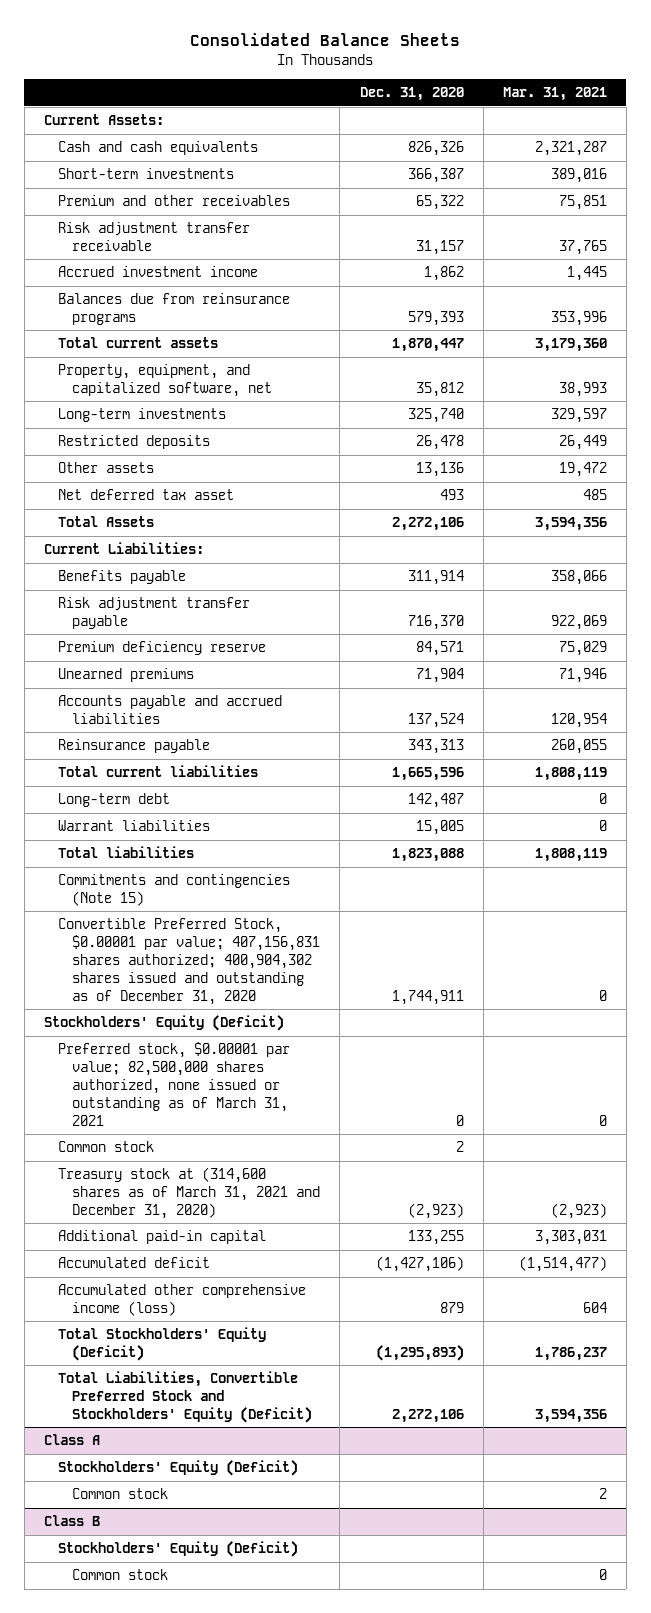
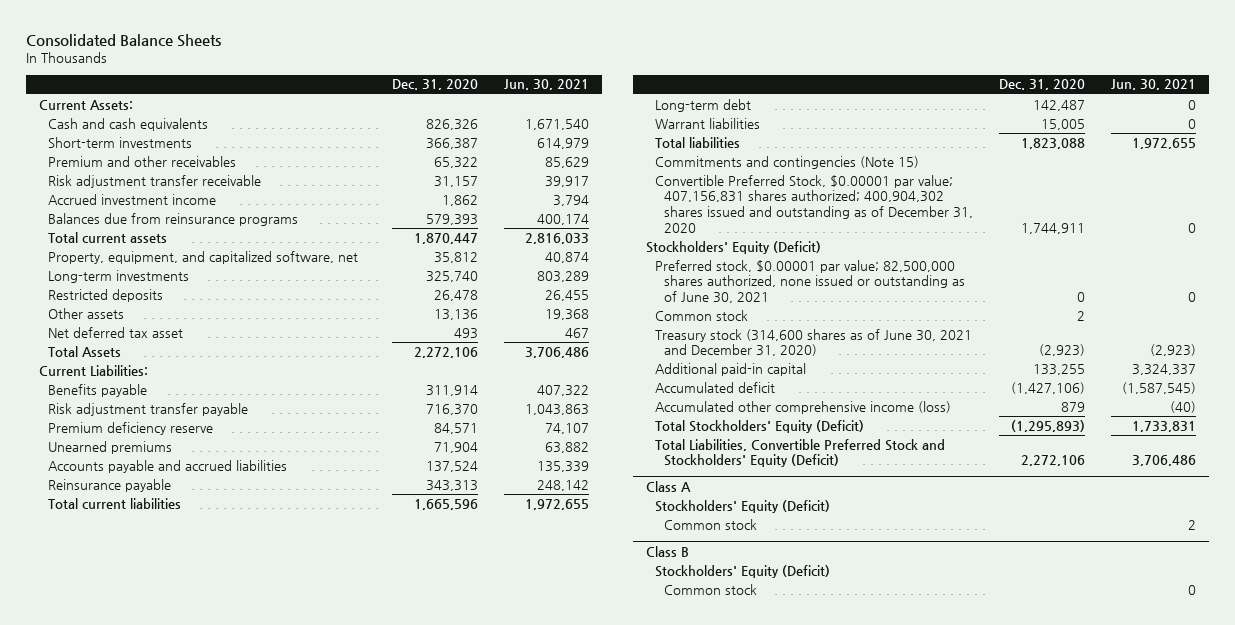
[502,87,607,102] Mar. 31, 2021 -> none
none -> [503,79,589,91] Jun. 30, 2021
[58,1042,291,1126] Preferred stock, $0.00001 par value; 82,500,000 shares authorized, none issued or outstanding as of March 31, 2021 -> [655,259,966,304] Preferred stock, $0.00001 par value; 82,500,000 shares authorized, none issued or outstanding as of June 30, 2021
[58,1167,321,1219] Treasury stock at (314,600 shares as of March 31, 2021 and December 31, 2020) -> [655,328,973,357] Treasury stock (314,600 shares as of June 30, 2021 and December 31, 2020)

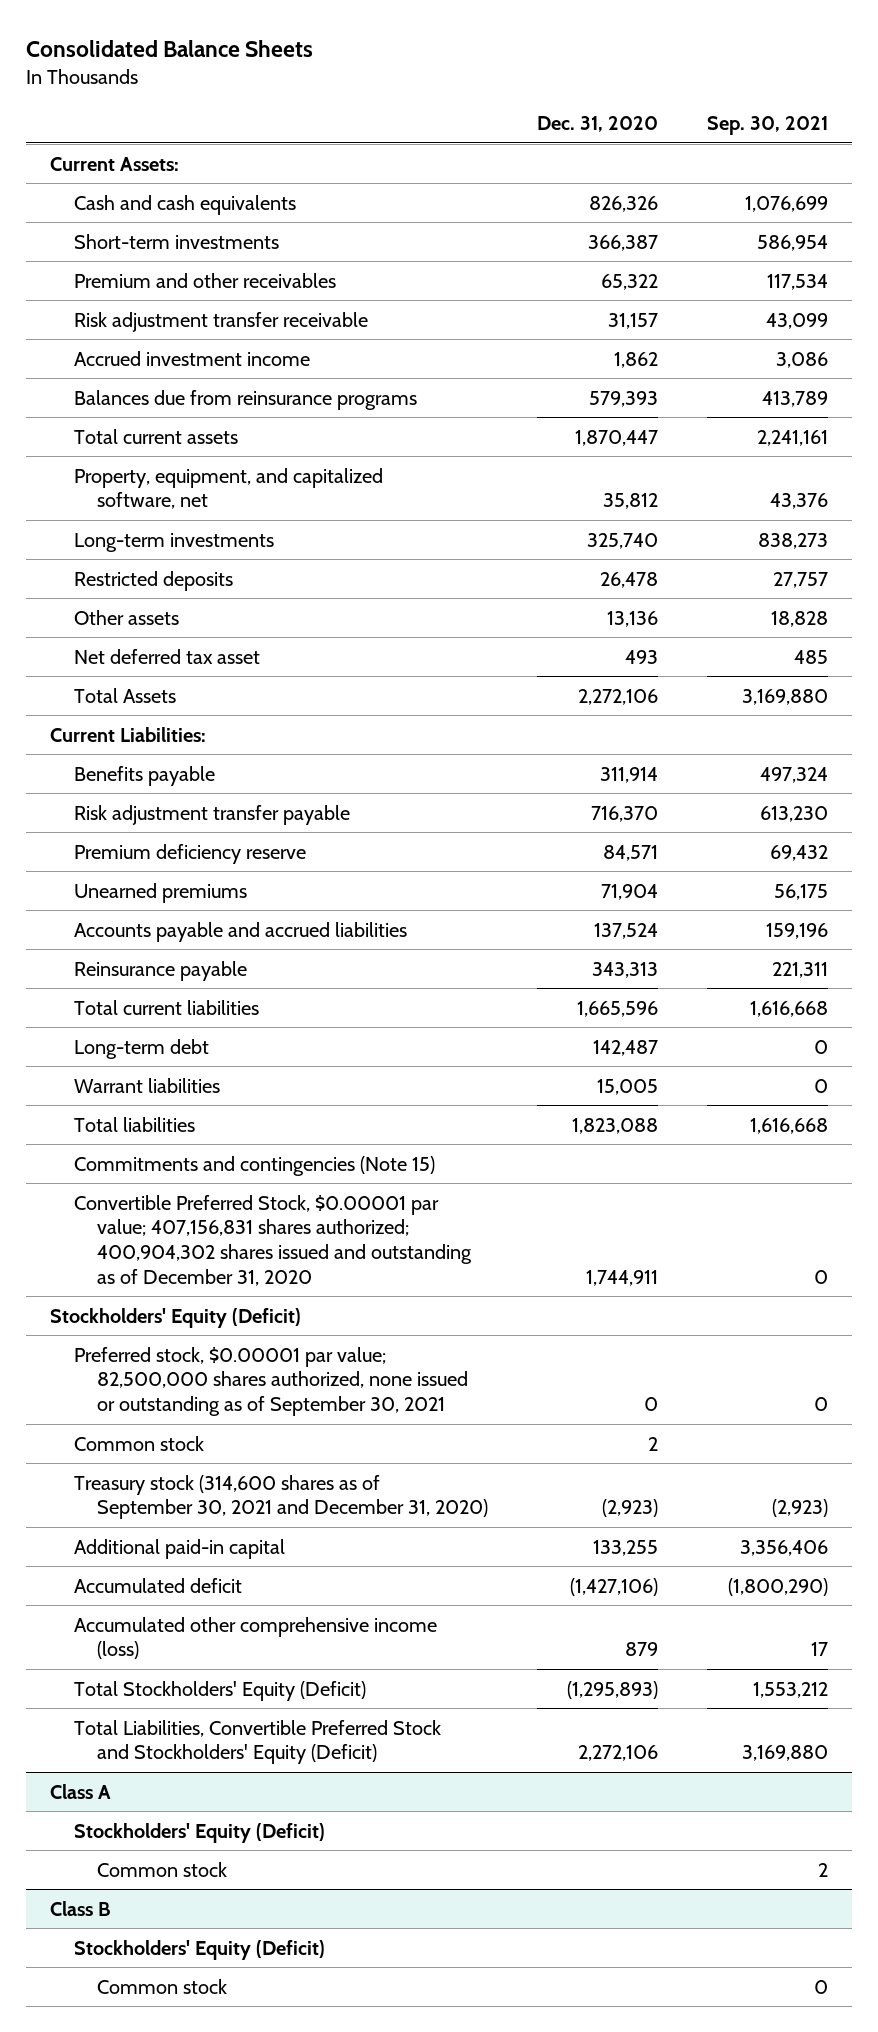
[503,79,589,91] Jun. 30, 2021 -> none
none -> [706,116,828,136] Sep. 30, 2021
[655,259,966,304] Preferred stock, $0.00001 par value; 82,500,000 shares authorized, none issued or outstanding as of June 30, 2021 -> [73,1346,469,1417] Preferred stock, $0.00001 par value; 82,500,000 shares authorized, none issued or outstanding as of September 30, 2021
[655,328,973,357] Treasury stock (314,600 shares as of June 30, 2021 and December 31, 2020) -> [73,1474,489,1520] Treasury stock (314,600 shares as of September 30, 2021 and December 31, 2020)

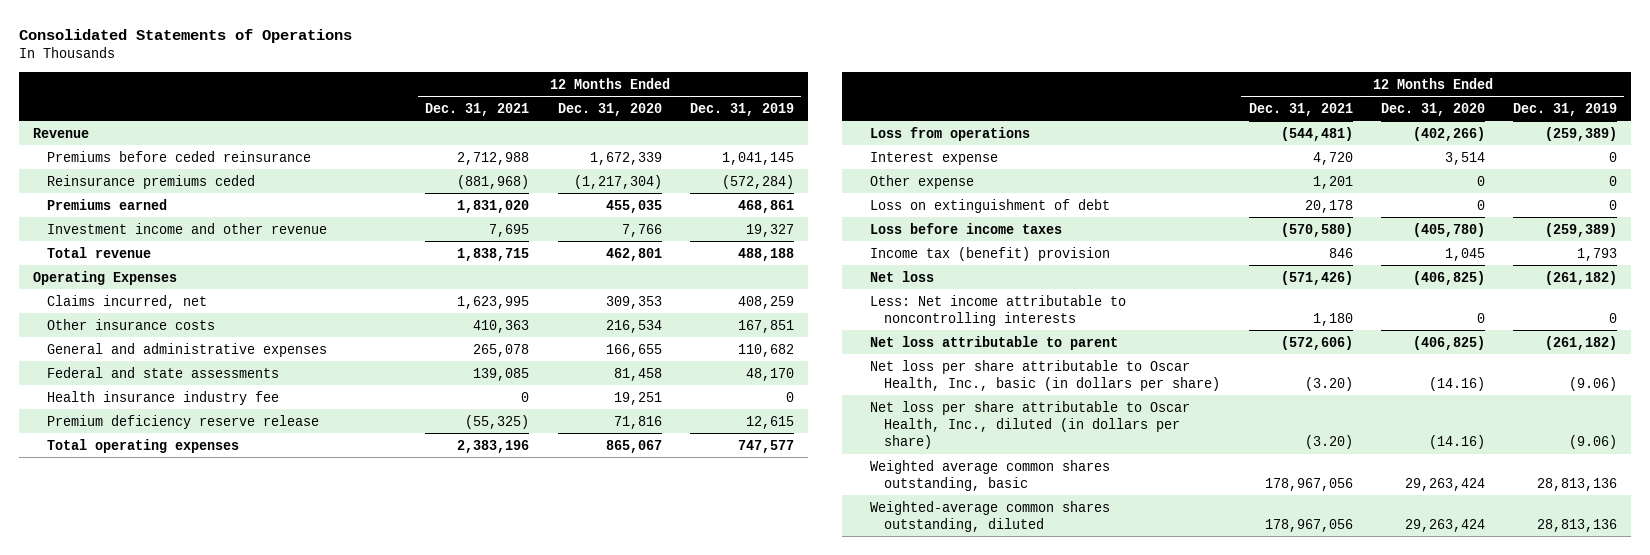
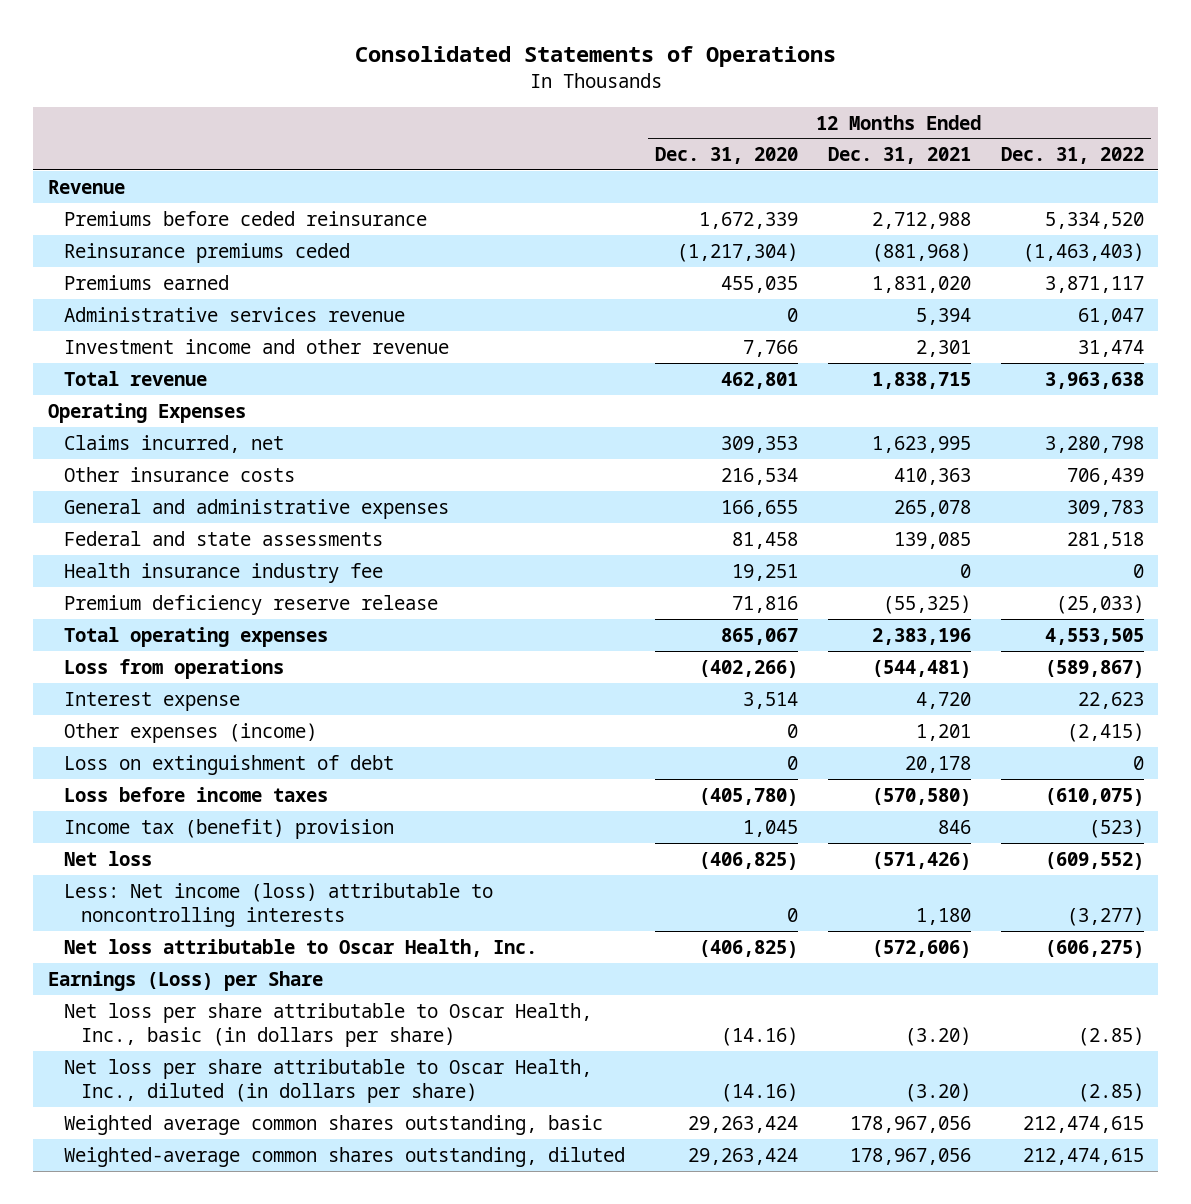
[689,102,794,116] Dec. 31, 2019 -> none
none -> [1000,147,1144,165] Dec. 31, 2022
none -> [64,306,406,322] Administrative services revenue
[489,223,530,237] 7,695 -> [915,339,971,357] 2,301
[870,174,975,189] Other expense -> [64,722,318,743] Other expenses (income)
[870,294,1127,326] Less: Net income attributable to noncontrolling interests -> [64,882,494,928] Less: Net income (loss) attributable to noncontrolling interests
[870,335,1119,350] Net loss attributable to parent -> [64,938,538,957] Net loss attributable to Oscar Health, Inc.
none -> [47,970,323,991] Earnings (Loss) per Share

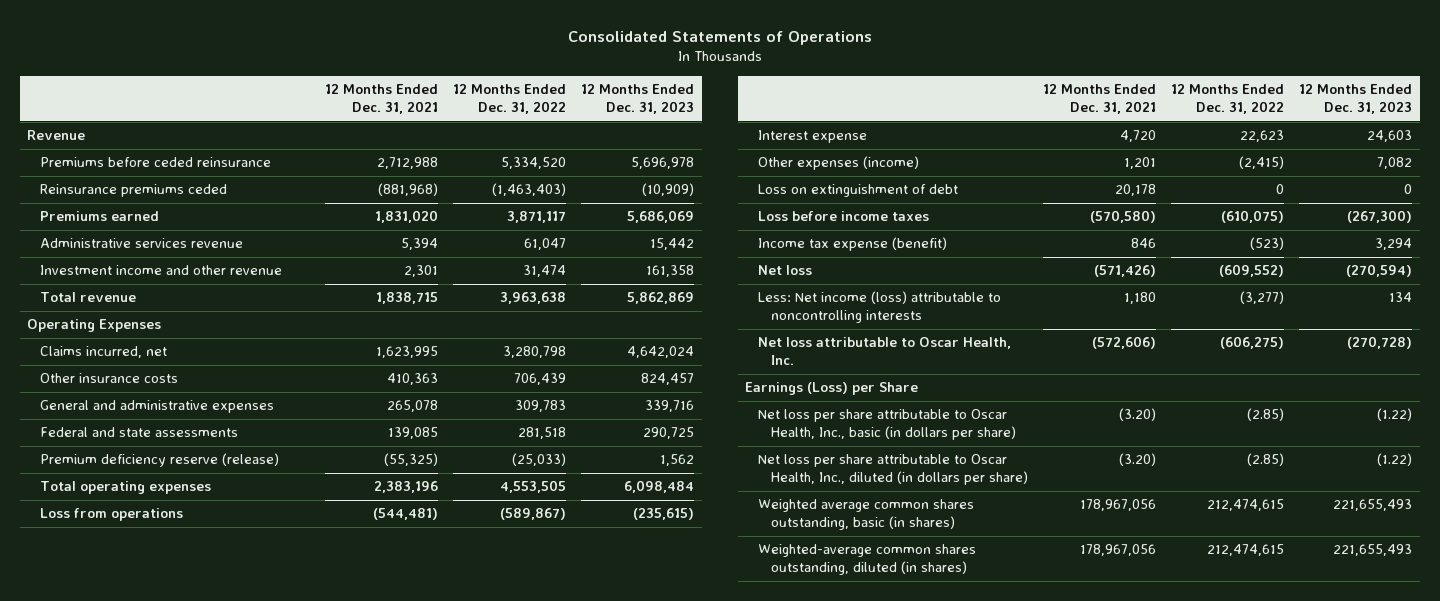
[655,147,799,165] Dec. 31, 2020 -> none
none -> [581,84,695,115] 12 Months Ended Dec. 31, 2023
[64,562,384,583] Health insurance industry fee -> none
[64,594,439,615] Premium deficiency reserve release -> [39,453,279,468] Premium deficiency reserve (release)
[64,818,395,839] Income tax (benefit) provision -> [758,237,948,252] Income tax expense (benefit)
[64,1114,604,1135] Weighted average common shares outstanding, basic -> [758,499,975,531] Weighted average common shares outstanding, basic (in shares)
[64,1146,626,1167] Weighted-average common shares outstanding, diluted -> [758,544,977,576] Weighted-average common shares outstanding, diluted (in shares)

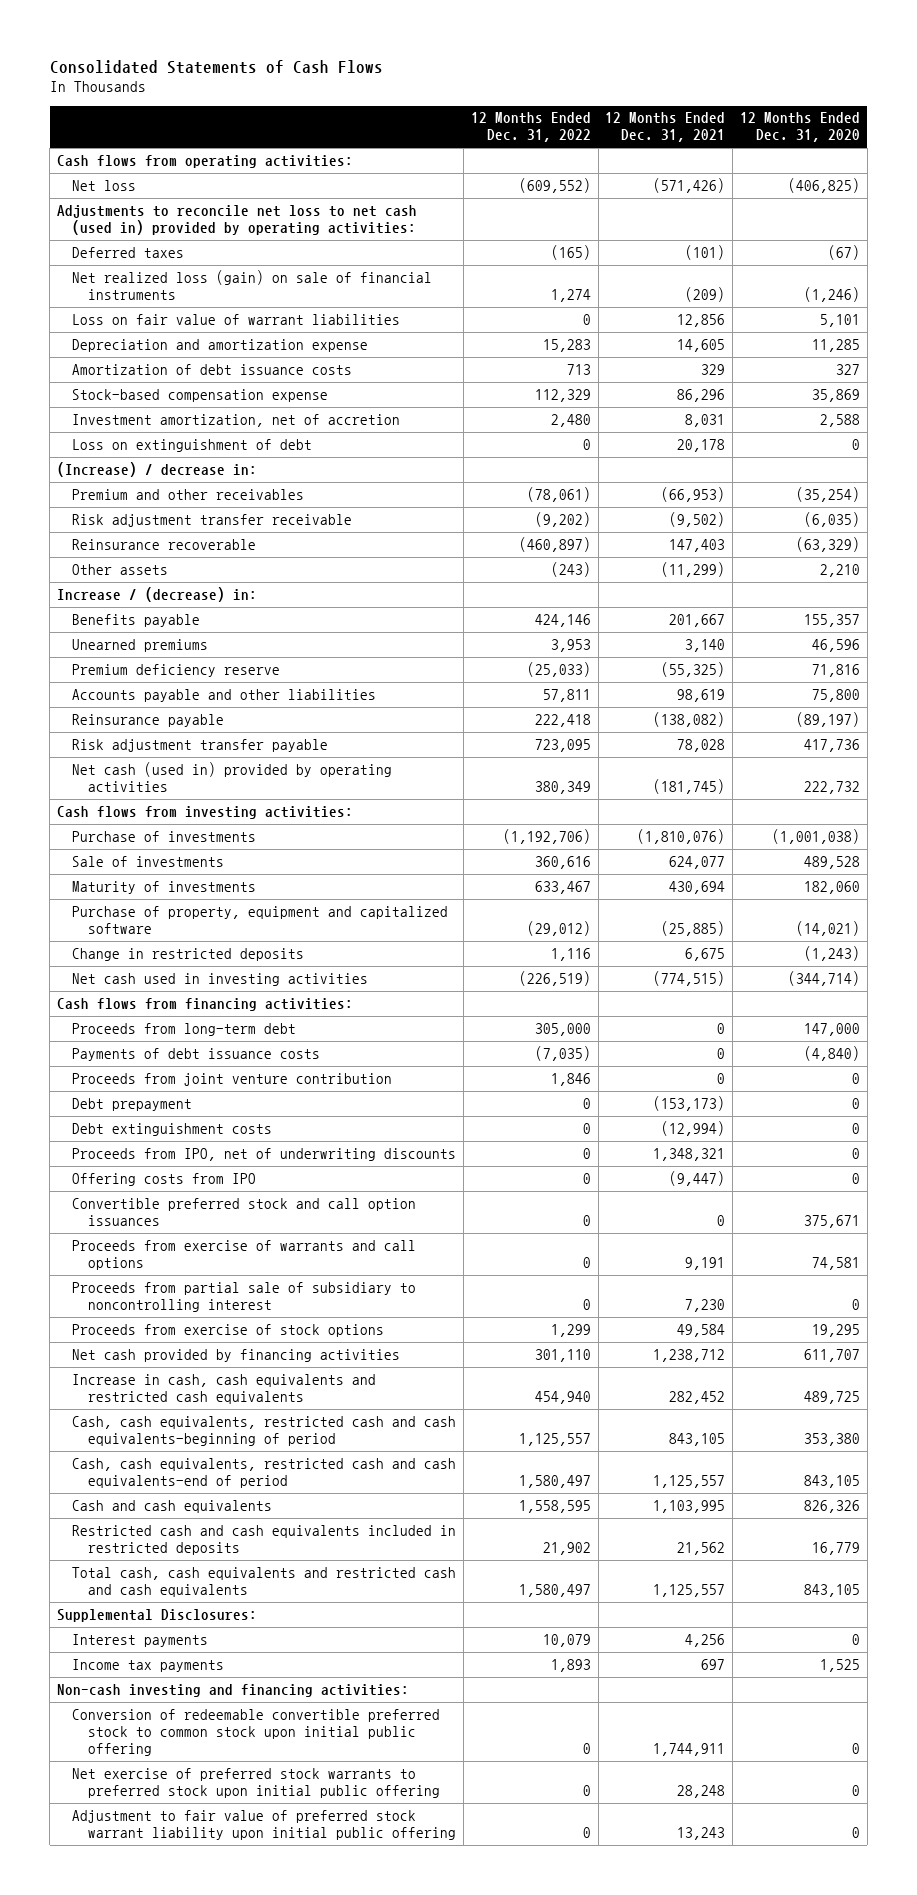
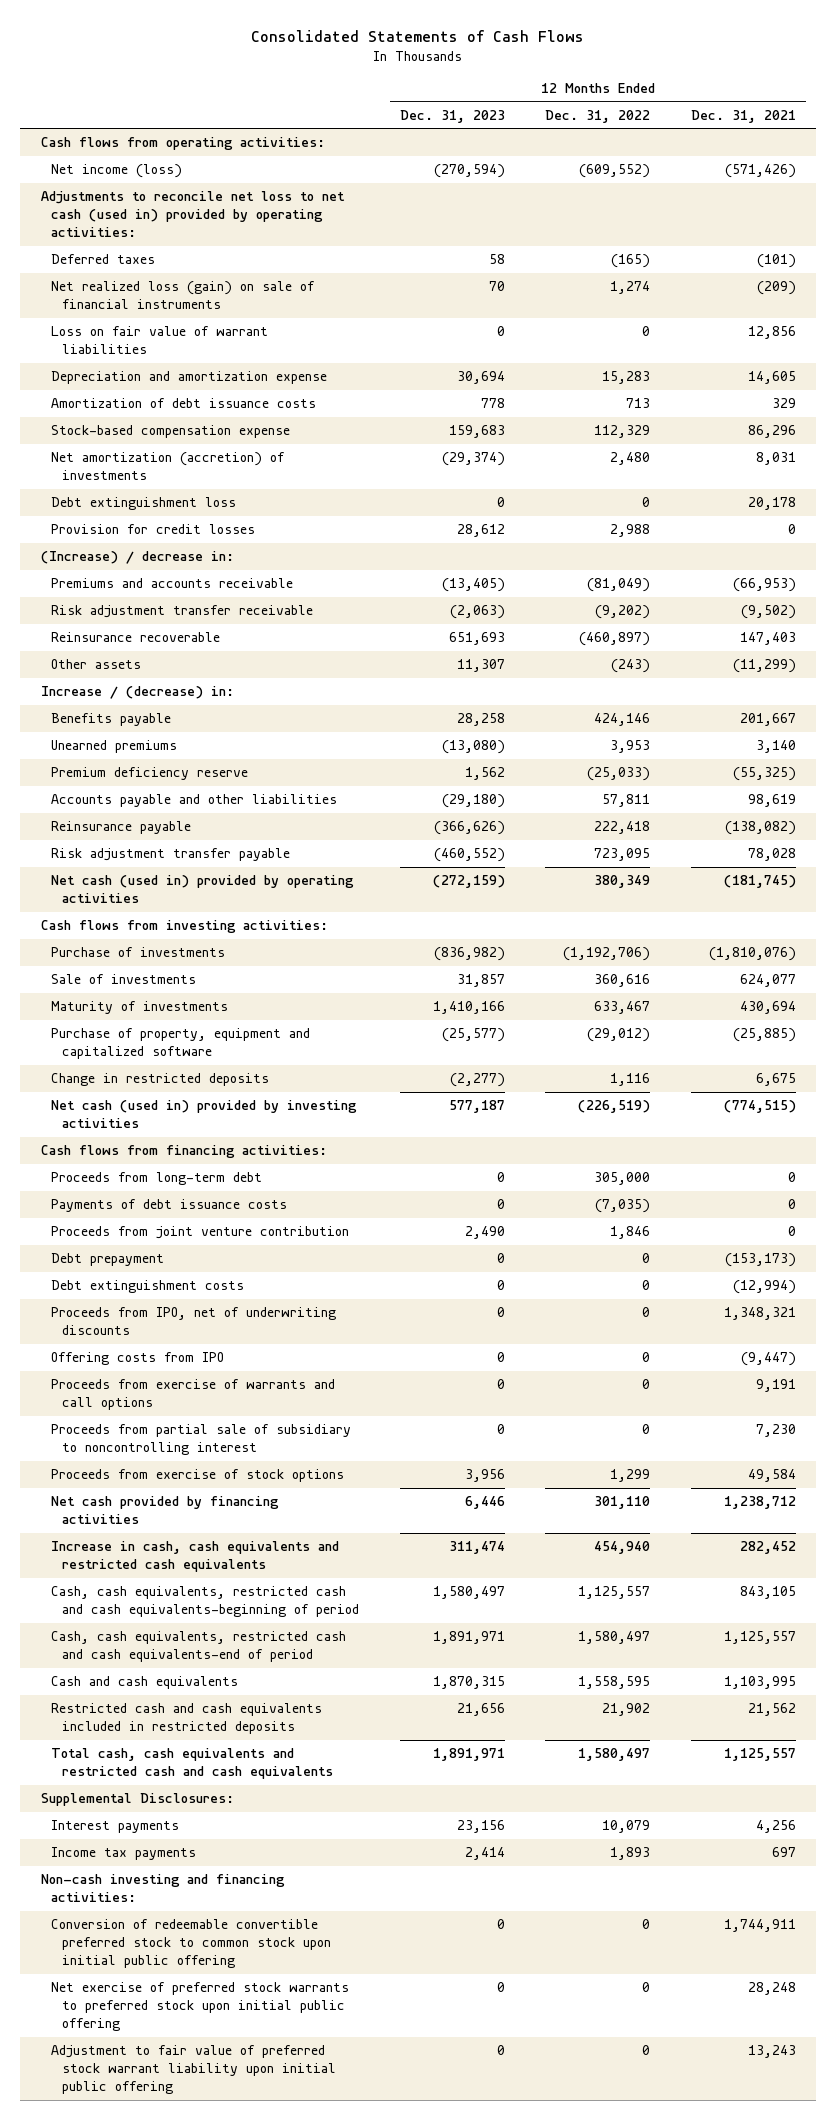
[739,112,860,143] 12 Months Ended Dec. 31, 2020 -> none
none -> [399,109,505,123] Dec. 31, 2023
[72,179,137,191] Net loss -> [51,164,183,179] Net income (loss)
[72,413,401,427] Investment amortization, net of accretion -> [51,452,286,481] Net amortization (accretion) of investments
[72,438,313,452] Loss on extinguishment of debt -> [51,497,237,511] Debt extinguishment loss
none -> [51,524,256,535] Provision for credit losses
[72,488,305,500] Premium and other receivables -> [51,578,294,589] Premiums and accounts receivable
[526,486,591,502] (78,061) -> [587,578,651,593] (81,049)
[72,972,369,986] Net cash used in investing activities -> [51,1100,358,1129] Net cash (used in) provided by investing activities
[72,1197,417,1226] Convertible preferred stock and call option issuances -> none

